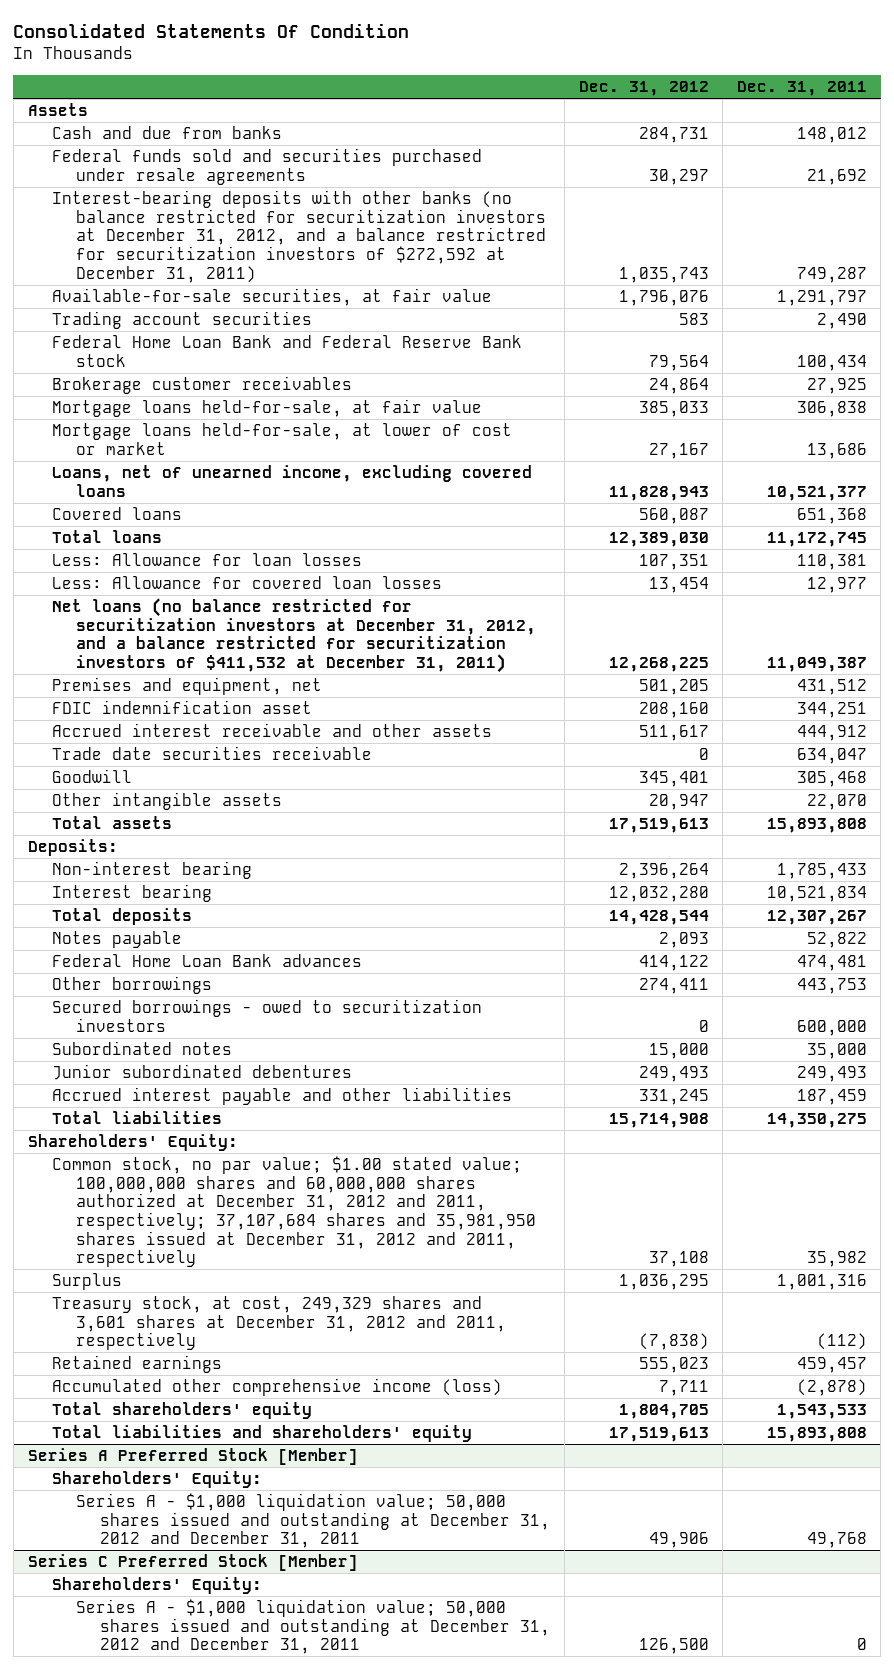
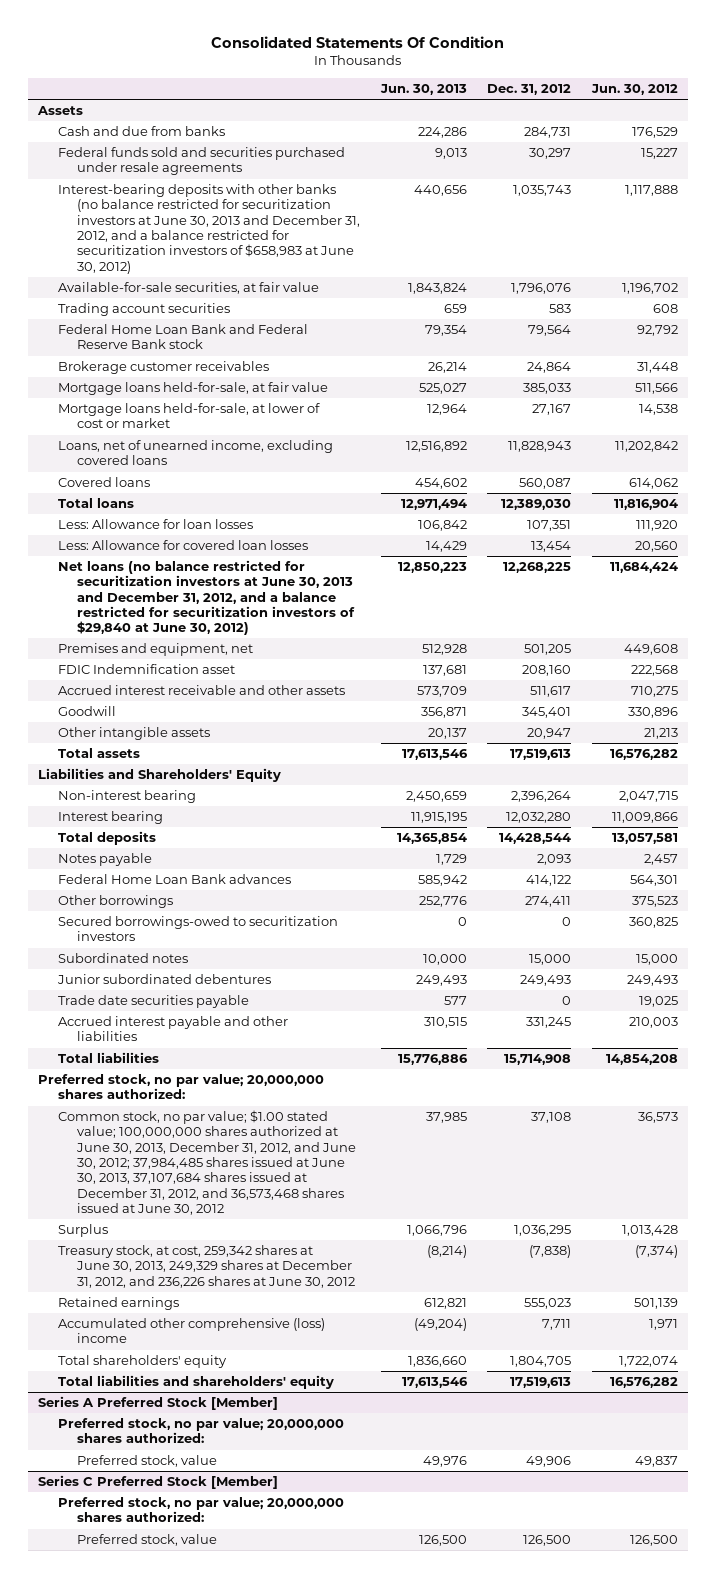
[736,81,867,97] Dec. 31, 2011 -> none
none -> [379,84,467,96] Jun. 30, 2013
none -> [590,84,678,96] Jun. 30, 2012
[51,190,547,283] Interest-bearing deposits with other banks (no balance restricted for securitization investors at December 31, 2012, and a balance restrictred for securitization investors of $272,592 at December 31, 2011) -> [57,184,361,274] Interest-bearing deposits with other banks (no balance restricted for securitization investors at June 30, 2013 and December 31, 2012, and a balance restricted for securitization investors of $658,983 at June 30, 2012)
[51,598,537,674] Net loans (no balance restricted for securitization investors at December 31, 2012, and a balance restricted for securitization investors of $411,532 at December 31, 2011) -> [57,560,356,636] Net loans (no balance restricted for securitization investors at June 30, 2013 and December 31, 2012, and a balance restricted for securitization investors of $29,840 at June 30, 2012)
[51,700,312,715] FDIC indemnification asset -> [57,664,235,675] FDIC Indemnification asset
[51,746,372,761] Trade date securities receivable -> none
[27,839,118,857] Deposits: -> none
none -> [38,768,282,783] Liabilities and Shareholders' Equity
[51,999,482,1032] Secured borrowings - owed to securitization investors -> [57,916,338,942] Secured borrowings-owed to securitization investors
none -> [57,995,249,1009] Trade date securities payable
[27,1134,238,1152] Shareholders' Equity: -> none
none -> [38,1074,325,1100] Preferred stock, no par value; 20,000,000 shares authorized:
[51,1156,537,1268] Common stock, no par value; $1.00 stated value; 100,000,000 shares and 60,000,000 shares authorized at December 31, 2012 and 2011, respectively; 37,107,684 shares and 35,981,950 shares issued at December 31, 2012 and 2011, respectively -> [57,1110,357,1215] Common stock, no par value; $1.00 stated value; 100,000,000 shares authorized at June 30, 2013, December 31, 2012, and June 30, 2012; 37,984,485 shares issued at June 30, 2013, 37,107,684 shares issued at December 31, 2012, and 36,573,468 shares issued at June 30, 2012
[51,1296,507,1351] Treasury stock, at cost, 249,329 shares and 3,601 shares at December 31, 2012 and 2011, respectively -> [57,1245,356,1288] Treasury stock, at cost, 259,342 shares at June 30, 2013, 249,329 shares at December 31, 2012, and 236,226 shares at June 30, 2012
[51,1378,502,1397] Accumulated other comprehensive income (loss) -> [57,1318,325,1344] Accumulated other comprehensive (loss) income
[51,1471,262,1489] Shareholders' Equity: -> none
none -> [57,1418,344,1444] Preferred stock, no par value; 20,000,000 shares authorized:
[76,1493,551,1549] Series A - $1,000 liquidation value; 50,000 shares issued and outstanding at December 31, 2012 and December 31, 2011 -> [77,1455,218,1468] Preferred stock, value
[51,1577,262,1595] Shareholders' Equity: -> none
none -> [57,1497,344,1523] Preferred stock, no par value; 20,000,000 shares authorized:
[76,1599,551,1655] Series A - $1,000 liquidation value; 50,000 shares issued and outstanding at December 31, 2012 and December 31, 2011 -> [77,1534,218,1547] Preferred stock, value

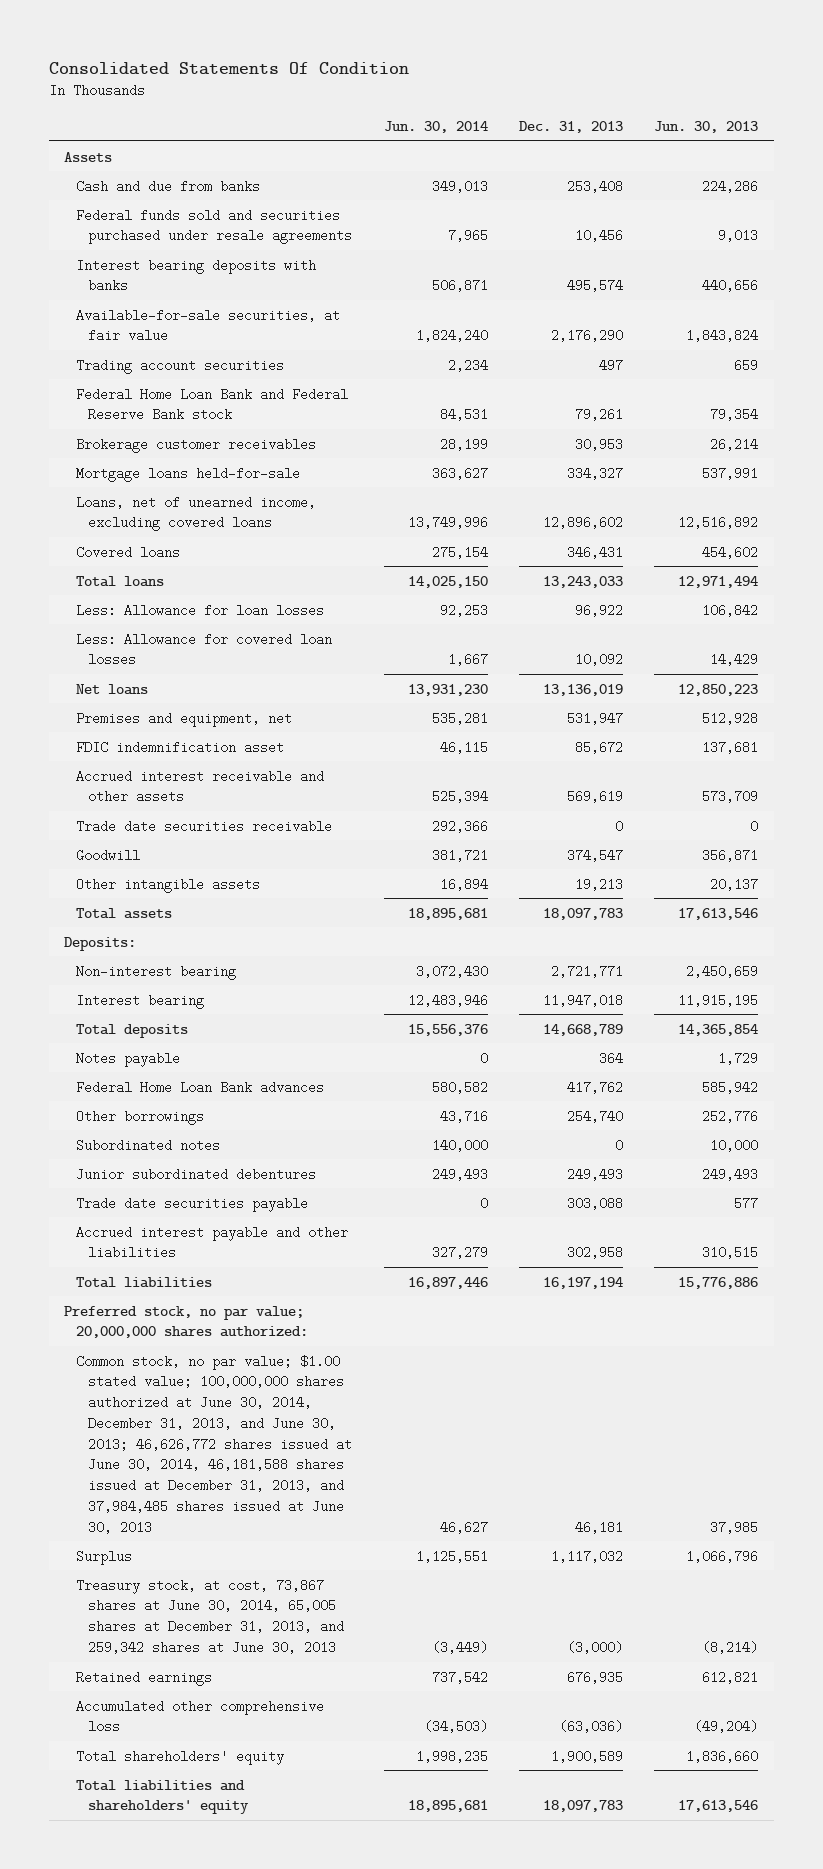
[487,84,572,96] Dec. 31, 2012 -> none
[590,84,678,96] Jun. 30, 2012 -> none
none -> [383,121,488,134] Jun. 30, 2014
none -> [518,121,623,134] Dec. 31, 2013
[57,184,361,274] Interest-bearing deposits with other banks (no balance restricted for securitization investors at June 30, 2013 and December 31, 2012, and a balance restricted for securitization investors of $658,983 at June 30, 2012) -> [76,258,317,293] Interest bearing deposits with banks
[57,403,320,429] Mortgage loans held-for-sale, at lower of cost or market -> none
[57,382,328,396] Mortgage loans held-for-sale, at fair value -> [76,466,301,482] Mortgage loans held-for-sale
[418,383,467,395] 525,027 -> [702,466,759,480] 537,991
[57,560,356,636] Net loans (no balance restricted for securitization investors at June 30, 2013 and December 31, 2012, and a balance restricted for securitization investors of $29,840 at June 30, 2012) -> [76,683,149,695] Net loans
[57,664,235,675] FDIC Indemnification asset -> [76,740,285,754] FDIC indemnification asset
none -> [76,819,333,833] Trade date securities receivable
[38,768,282,783] Liabilities and Shareholders' Equity -> none
none -> [64,936,137,951] Deposits:
[57,916,338,942] Secured borrowings-owed to securitization investors -> none
[57,1110,357,1215] Common stock, no par value; $1.00 stated value; 100,000,000 shares authorized at June 30, 2013, December 31, 2012, and June 30, 2012; 37,984,485 shares issued at June 30, 2013, 37,107,684 shares issued at December 31, 2012, and 36,573,468 shares issued at June 30, 2012 -> [76,1354,353,1534] Common stock, no par value; $1.00 stated value; 100,000,000 shares authorized at June 30, 2014, December 31, 2013, and June 30, 2013; 46,626,772 shares issued at June 30, 2014, 46,181,588 shares issued at December 31, 2013, and 37,984,485 shares issued at June 30, 2013
[57,1245,356,1288] Treasury stock, at cost, 259,342 shares at June 30, 2013, 249,329 shares at December 31, 2012, and 236,226 shares at June 30, 2012 -> [76,1578,345,1654] Treasury stock, at cost, 73,867 shares at June 30, 2014, 65,005 shares at December 31, 2013, and 259,342 shares at June 30, 2013
[57,1318,325,1344] Accumulated other comprehensive (loss) income -> [76,1699,325,1732] Accumulated other comprehensive loss
[38,1396,279,1411] Series A Preferred Stock [Member] -> none
[57,1418,344,1444] Preferred stock, no par value; 20,000,000 shares authorized: -> none
[77,1455,218,1468] Preferred stock, value -> none
[38,1475,279,1490] Series C Preferred Stock [Member] -> none
[57,1497,344,1523] Preferred stock, no par value; 20,000,000 shares authorized: -> none
[77,1534,218,1547] Preferred stock, value -> none

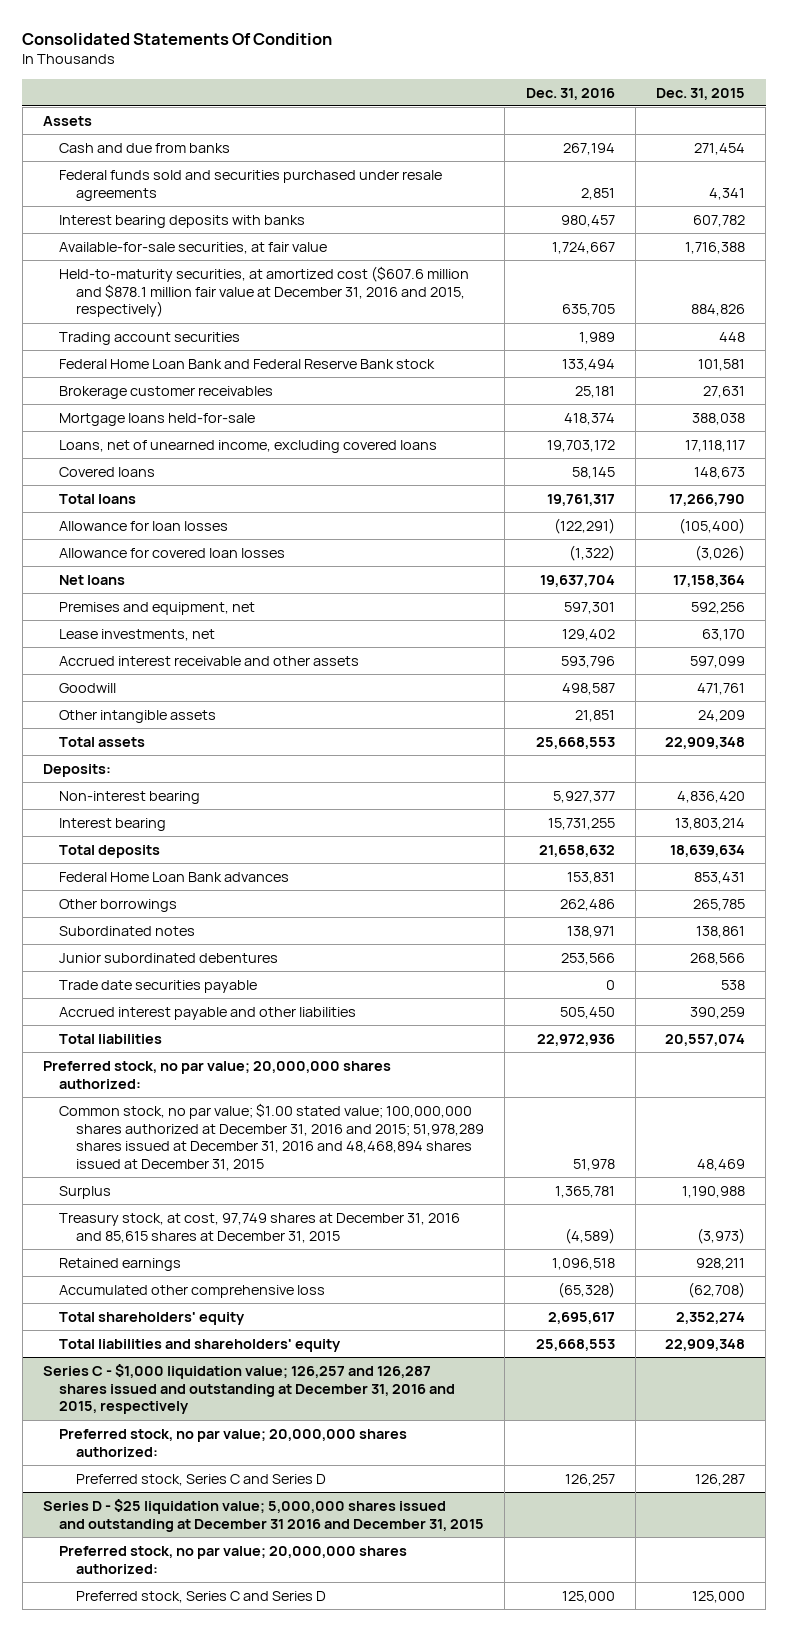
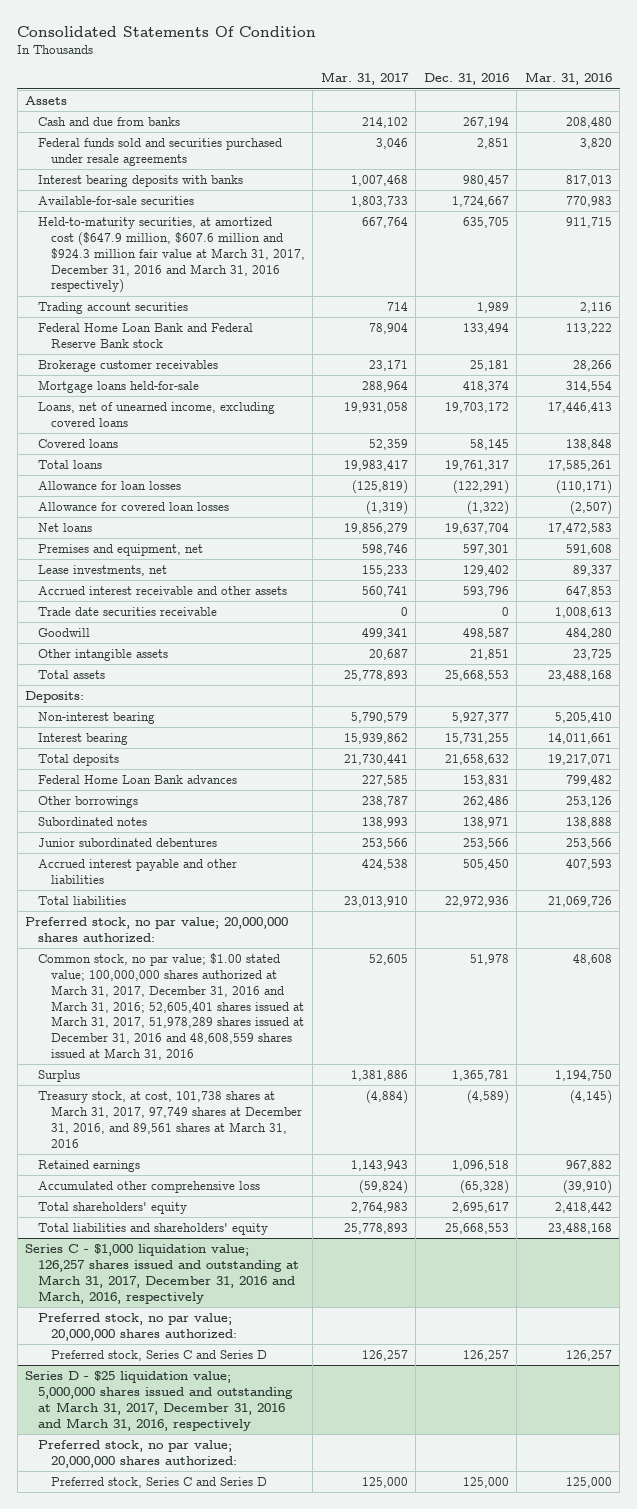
[656,87,746,100] Dec. 31, 2015 -> none
none -> [320,72,409,86] Mar. 31, 2017
none -> [524,72,612,86] Mar. 31, 2016
[59,241,328,254] Available-for-sale securities, at fair value -> [37,196,194,206] Available-for-sale securities
[59,265,470,318] Held-to-maturity securities, at amortized cost ($607.6 million and $878.1 million fair value at December 31, 2016 and 2015, respectively) -> [37,217,305,294] Held-to-maturity securities, at amortized cost ($647.9 million, $607.6 million and $924.3 million fair value at March 31, 2017, December 31, 2016 and March 31, 2016 respectively)
none -> [37,607,217,617] Trade date securities receivable
[59,979,258,993] Trade date securities payable -> none
[59,1102,484,1172] Common stock, no par value; $1.00 stated value; 100,000,000 shares authorized at December 31, 2016 and 2015; 51,978,289 shares issued at December 31, 2016 and 48,468,894 shares issued at December 31, 2015 -> [37,953,304,1061] Common stock, no par value; $1.00 stated value; 100,000,000 shares authorized at March 31, 2017, December 31, 2016 and March 31, 2016; 52,605,401 shares issued at March 31, 2017, 51,978,289 shares issued at December 31, 2016 and 48,608,559 shares issued at March 31, 2016
[59,1212,461,1243] Treasury stock, at cost, 97,749 shares at December 31, 2016 and 85,615 shares at December 31, 2015 -> [37,1091,302,1148] Treasury stock, at cost, 101,738 shares at March 31, 2017, 97,749 shares at December 31, 2016, and 89,561 shares at March 31, 2016
[42,1363,456,1415] Series C - $1,000 liquidation value; 126,257 and 126,287 shares issued and outstanding at December 31, 2016 and 2015, respectively -> [25,1244,299,1304] Series C - $1,000 liquidation value; 126,257 shares issued and outstanding at March 31, 2017, December 31, 2016 and March, 2016, respectively
[42,1498,485,1532] Series D - $25 liquidation value; 5,000,000 shares issued and outstanding at December 31 2016 and December 31, 2015 -> [25,1371,293,1431] Series D - $25 liquidation value; 5,000,000 shares issued and outstanding at March 31, 2017, December 31, 2016 and March 31, 2016, respectively

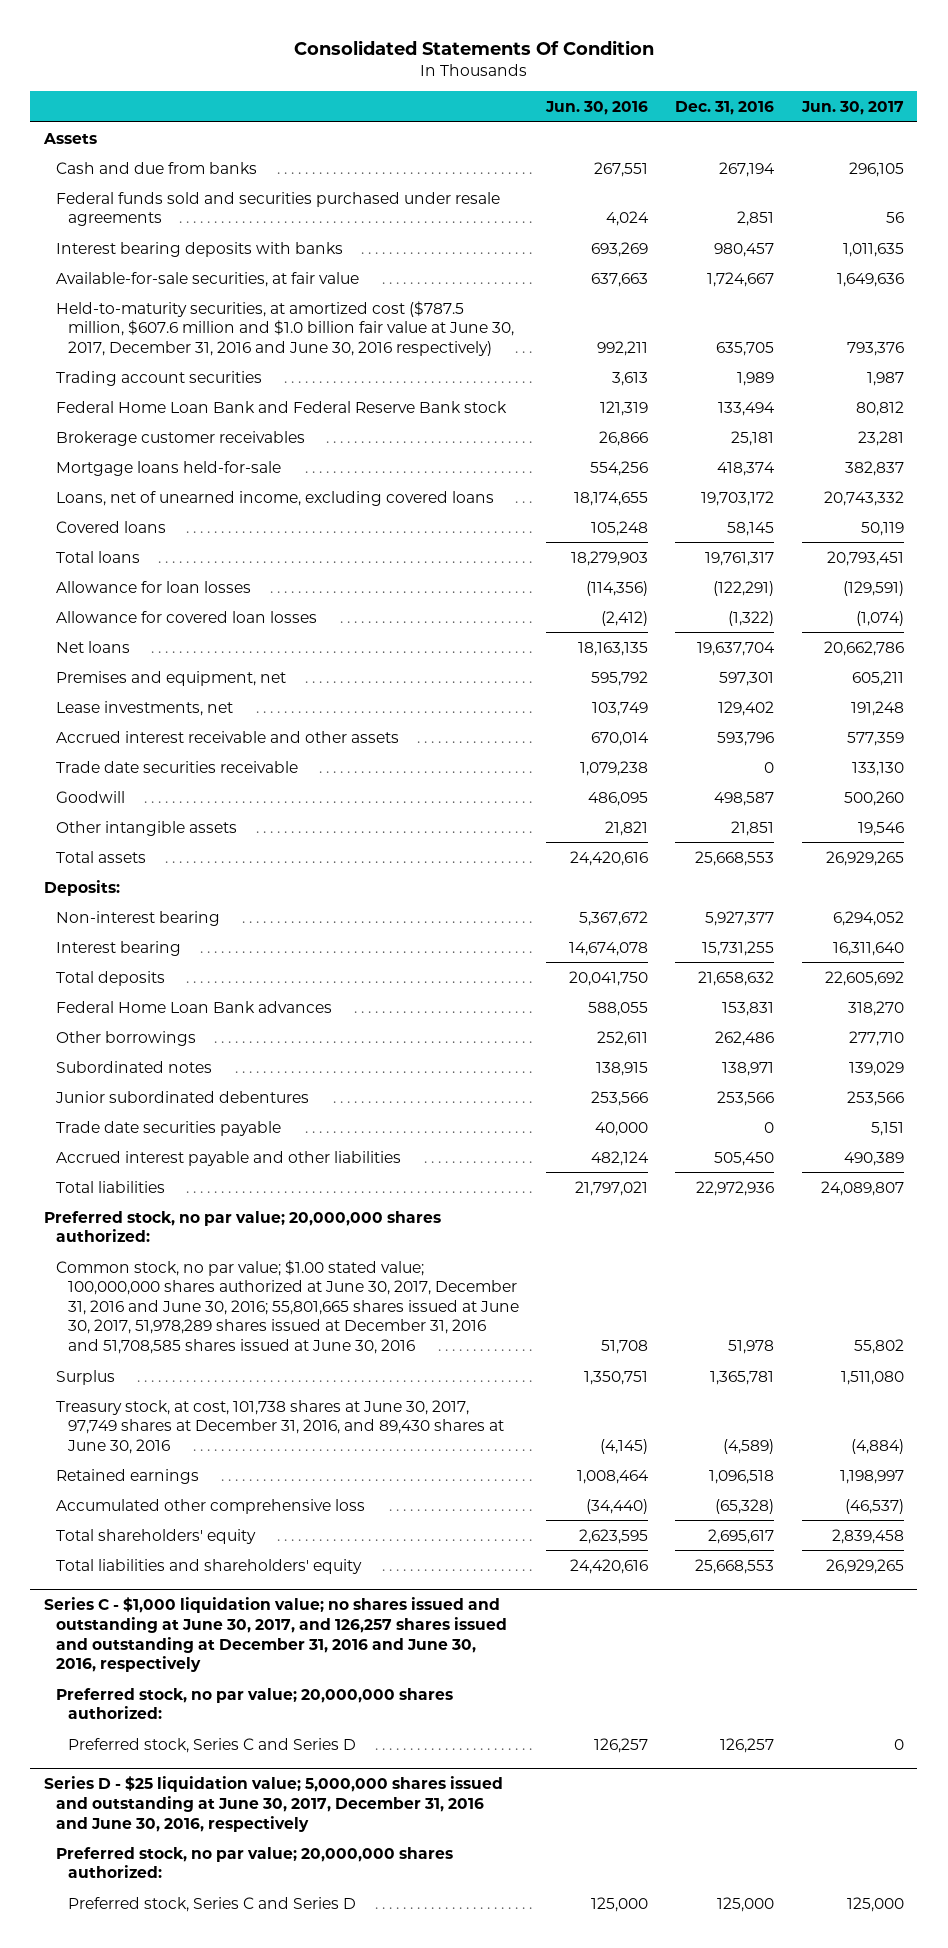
[320,72,409,86] Mar. 31, 2017 -> none
[524,72,612,86] Mar. 31, 2016 -> none
none -> [544,101,648,116] Jun. 30, 2016
none -> [800,101,904,116] Jun. 30, 2017
[37,196,194,206] Available-for-sale securities -> [55,271,359,287] Available-for-sale securities, at fair value
[37,217,305,294] Held-to-maturity securities, at amortized cost ($647.9 million, $607.6 million and $924.3 million fair value at March 31, 2017, December 31, 2016 and March 31, 2016 respectively) -> [55,300,514,356] Held-to-maturity securities, at amortized cost ($787.5 million, $607.6 million and $1.0 billion fair value at June 30, 2017, December 31, 2016 and June 30, 2016 respectively)
none -> [55,1120,281,1136] Trade date securities payable
[37,953,304,1061] Common stock, no par value; $1.00 stated value; 100,000,000 shares authorized at March 31, 2017, December 31, 2016 and March 31, 2016; 52,605,401 shares issued at March 31, 2017, 51,978,289 shares issued at December 31, 2016 and 48,608,559 shares issued at March 31, 2016 -> [55,1259,519,1354] Common stock, no par value; $1.00 stated value; 100,000,000 shares authorized at June 30, 2017, December 31, 2016 and June 30, 2016; 55,801,665 shares issued at June 30, 2017, 51,978,289 shares issued at December 31, 2016 and 51,708,585 shares issued at June 30, 2016
[37,1091,302,1148] Treasury stock, at cost, 101,738 shares at March 31, 2017, 97,749 shares at December 31, 2016, and 89,561 shares at March 31, 2016 -> [55,1399,504,1454] Treasury stock, at cost, 101,738 shares at June 30, 2017, 97,749 shares at December 31, 2016, and 89,430 shares at June 30, 2016
[25,1244,299,1304] Series C - $1,000 liquidation value; 126,257 shares issued and outstanding at March 31, 2017, December 31, 2016 and March, 2016, respectively -> [43,1597,507,1673] Series C - $1,000 liquidation value; no shares issued and outstanding at June 30, 2017, and 126,257 shares issued and outstanding at December 31, 2016 and June 30, 2016, respectively
[25,1371,293,1431] Series D - $25 liquidation value; 5,000,000 shares issued and outstanding at March 31, 2017, December 31, 2016 and March 31, 2016, respectively -> [43,1776,503,1832] Series D - $25 liquidation value; 5,000,000 shares issued and outstanding at June 30, 2017, December 31, 2016 and June 30, 2016, respectively

